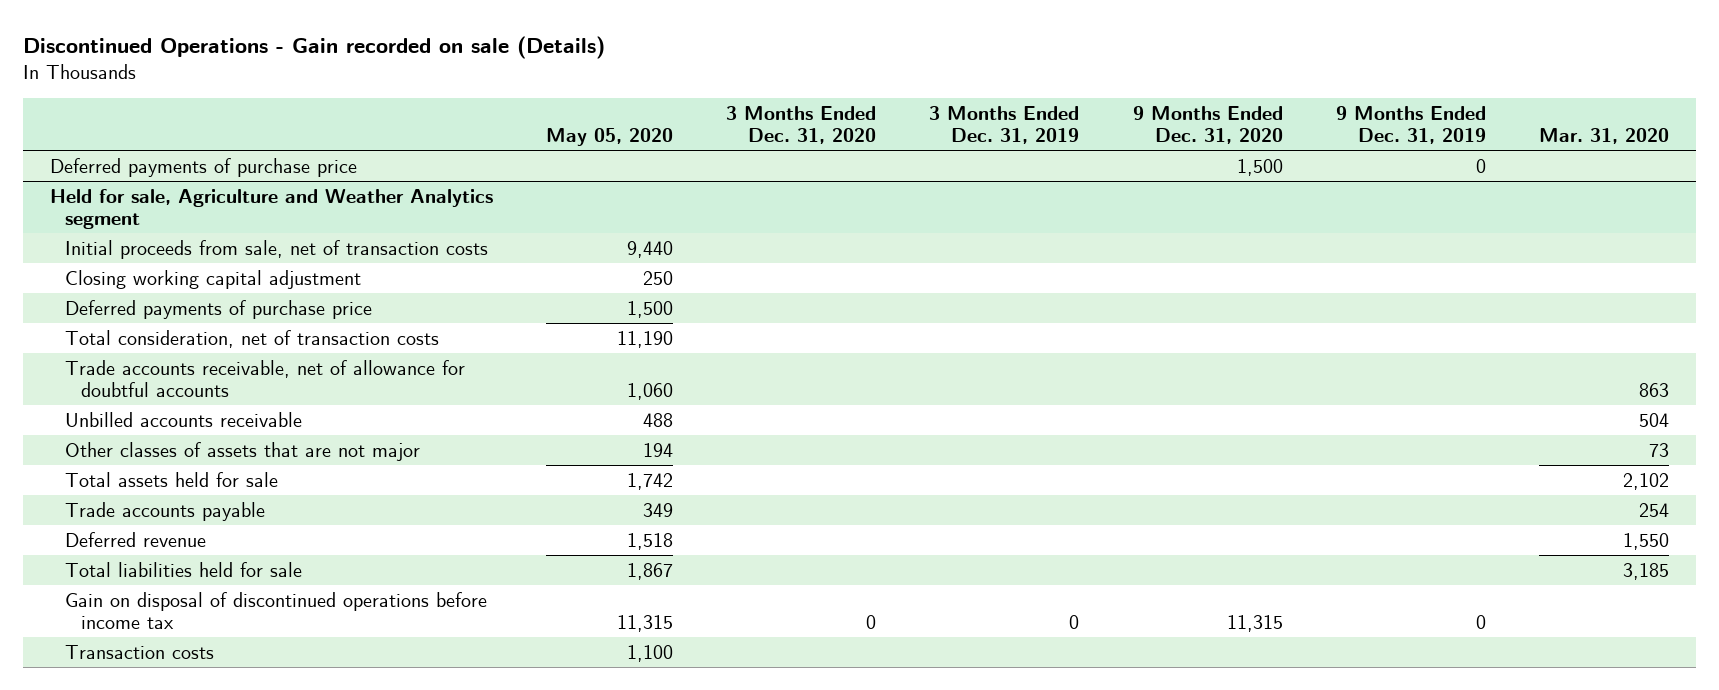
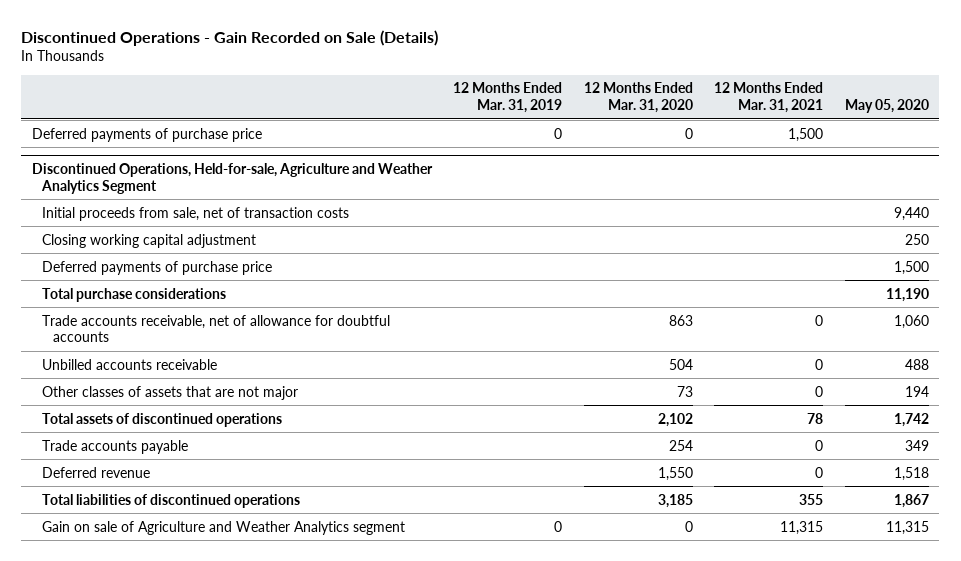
[22,35,605,59] Discontinued Operations - Gain recorded on sale (Details) -> [21,29,439,46] Discontinued Operations - Gain Recorded on Sale (Details)
[726,105,877,145] 3 Months Ended Dec. 31, 2020 -> none
[929,105,1080,145] 3 Months Ended Dec. 31, 2019 -> none
[1132,105,1283,145] 9 Months Ended Dec. 31, 2020 -> none
[1335,105,1486,145] 9 Months Ended Dec. 31, 2019 -> none
[1539,128,1670,145] Mar. 31, 2020 -> none
none -> [453,82,563,114] 12 Months Ended Mar. 31, 2019
none -> [583,82,693,114] 12 Months Ended Mar. 31, 2020
none -> [714,82,824,114] 12 Months Ended Mar. 31, 2021
[49,188,493,230] Held for sale, Agriculture and Weather Analytics segment -> [32,162,434,194] Discontinued Operations, Held-for-sale, Agriculture and Weather Analytics Segment
[65,329,440,348] Total consideration, net of transaction costs -> [42,287,227,302] Total purchase considerations
[65,471,279,487] Total assets held for sale -> [42,412,283,427] Total assets of discontinued operations
[65,644,215,659] Transaction costs -> none
[65,561,303,577] Total liabilities held for sale -> [42,493,301,508] Total liabilities of discontinued operations
[65,591,488,630] Gain on disposal of discontinued operations before income tax -> [42,520,406,535] Gain on sale of Agriculture and Weather Analytics segment

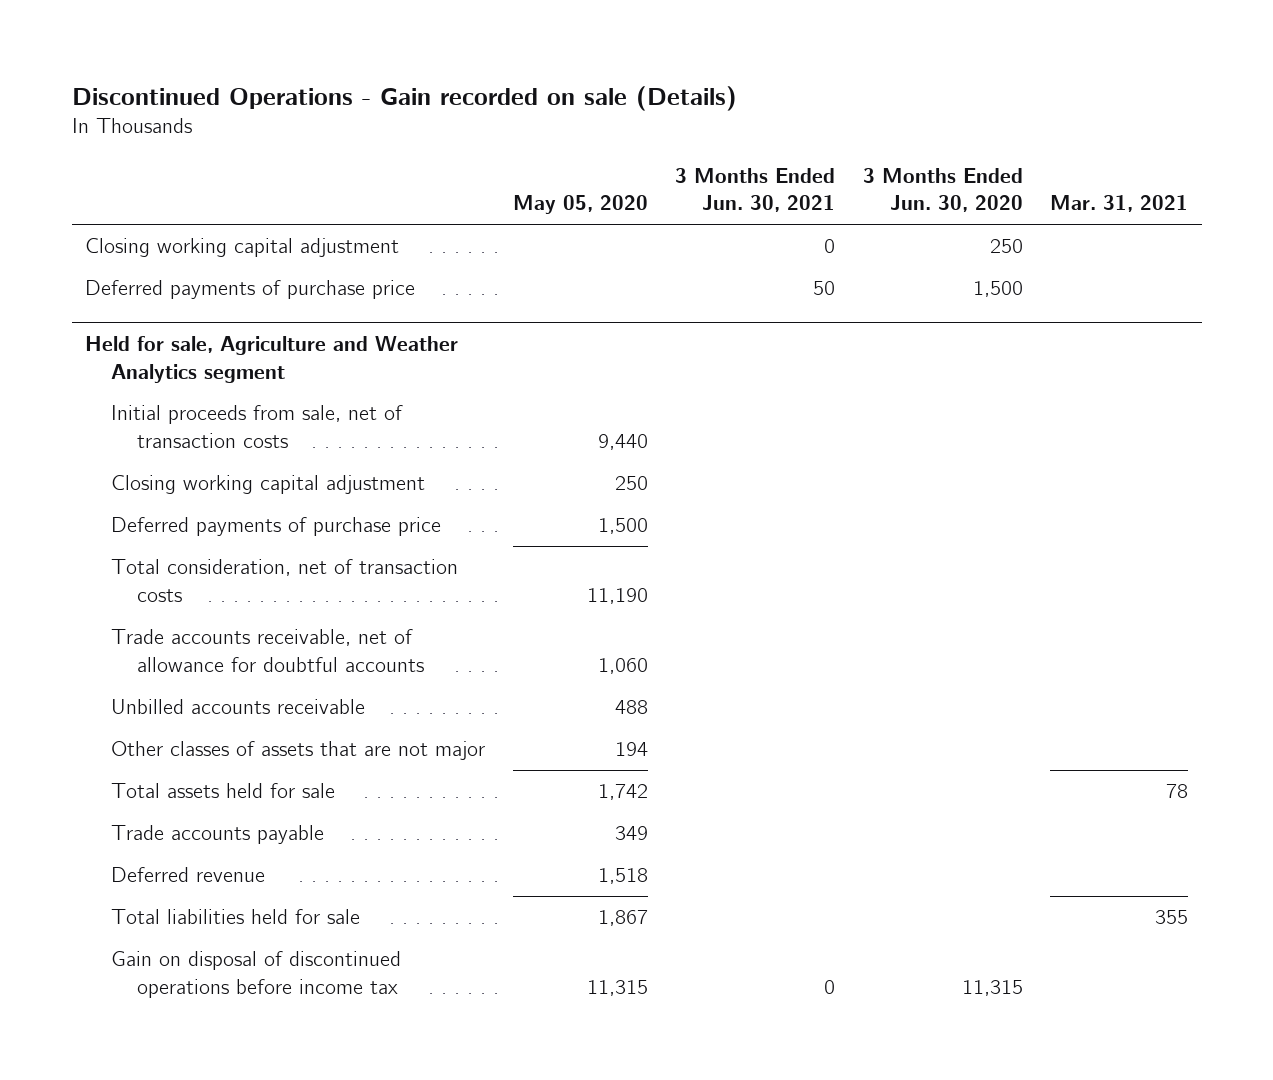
[21,29,439,46] Discontinued Operations - Gain Recorded on Sale (Details) -> [71,85,737,111] Discontinued Operations - Gain recorded on sale (Details)
[453,82,563,114] 12 Months Ended Mar. 31, 2019 -> none
[583,82,693,114] 12 Months Ended Mar. 31, 2020 -> none
[714,82,824,114] 12 Months Ended Mar. 31, 2021 -> none
none -> [675,167,836,213] 3 Months Ended Jun. 30, 2021
none -> [862,167,1023,213] 3 Months Ended Jun. 30, 2020
none -> [1049,195,1188,213] Mar. 31, 2021
none -> [85,238,400,258] Closing working capital adjustment
[32,162,434,194] Discontinued Operations, Held-for-sale, Agriculture and Weather Analytics Segment -> [85,336,459,383] Held for sale, Agriculture and Weather Analytics segment
[42,287,227,302] Total purchase considerations -> [111,559,459,602] Total consideration, net of transaction costs
[42,412,283,427] Total assets of discontinued operations -> [111,783,336,799] Total assets held for sale
[42,493,301,508] Total liabilities of discontinued operations -> [111,909,361,925] Total liabilities held for sale
[42,520,406,535] Gain on sale of Agriculture and Weather Analytics segment -> [111,951,402,998] Gain on disposal of discontinued operations before income tax

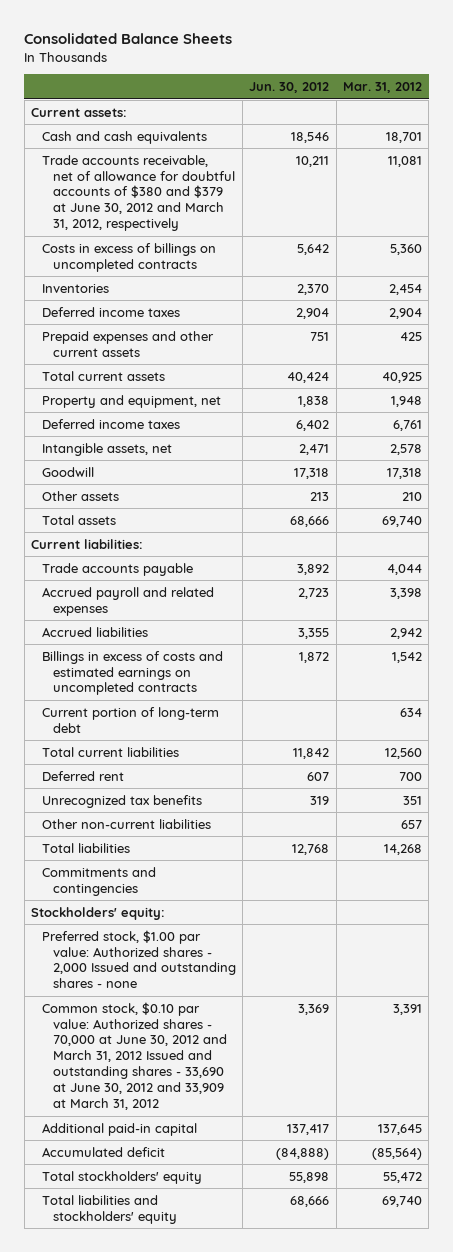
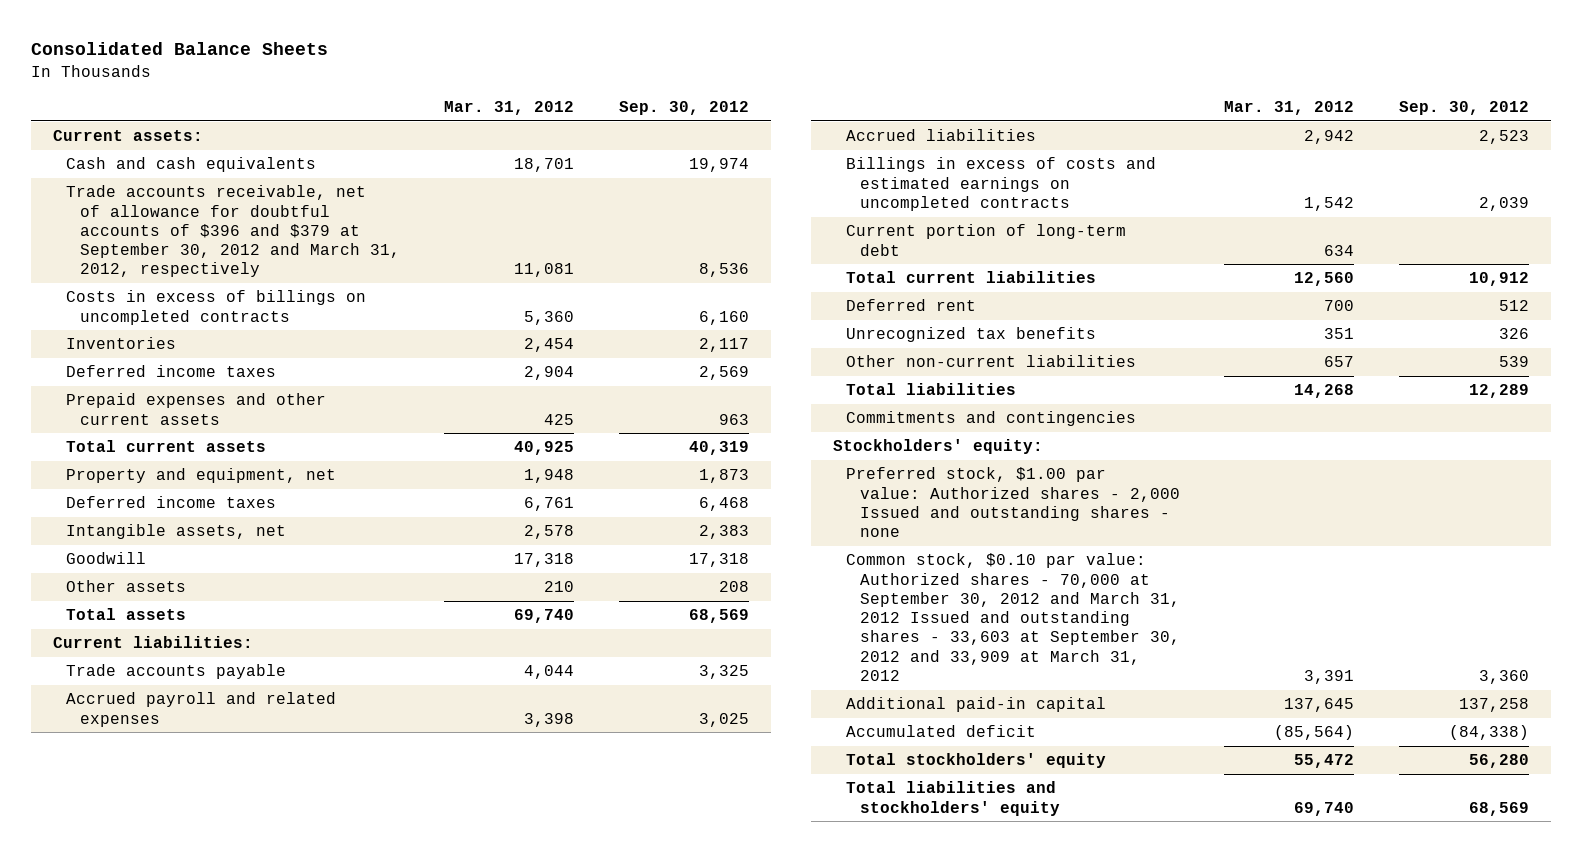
[249,82,330,94] Jun. 30, 2012 -> none
none -> [619,100,750,115] Sep. 30, 2012
[42,154,236,232] Trade accounts receivable, net of allowance for doubtful accounts of $380 and $379 at June 30, 2012 and March 31, 2012, respectively -> [66,185,400,278] Trade accounts receivable, net of allowance for doubtful accounts of $396 and $379 at September 30, 2012 and March 31, 2012, respectively
[42,1001,228,1111] Common stock, $0.10 par value: Authorized shares - 70,000 at June 30, 2012 and March 31, 2012 Issued and outstanding shares - 33,690 at June 30, 2012 and 33,909 at March 31, 2012 -> [846,553,1180,682] Common stock, $0.10 par value: Authorized shares - 70,000 at September 30, 2012 and March 31, 2012 Issued and outstanding shares - 33,603 at September 30, 2012 and 33,909 at March 31, 2012

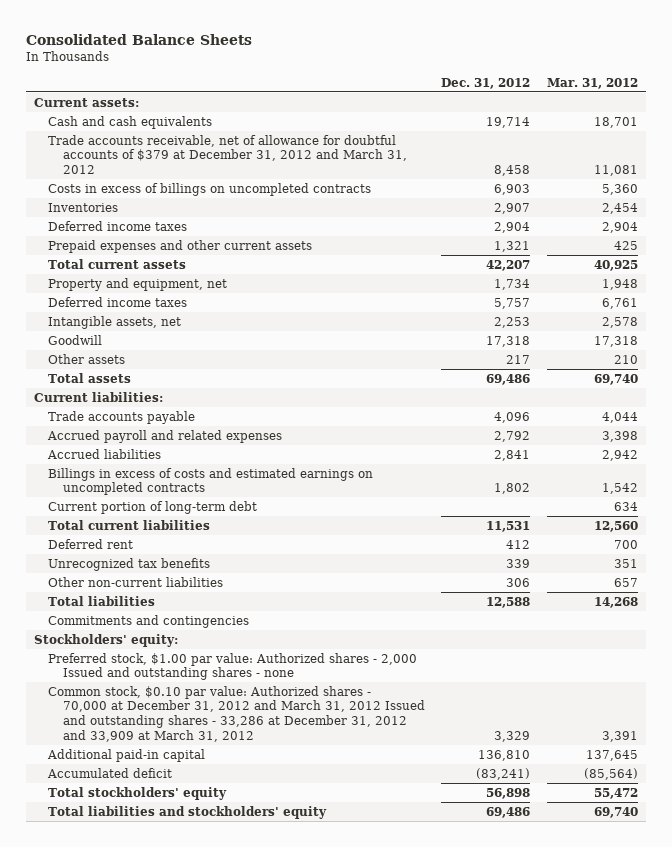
[619,100,750,115] Sep. 30, 2012 -> none
none -> [441,77,531,89] Dec. 31, 2012
[66,185,400,278] Trade accounts receivable, net of allowance for doubtful accounts of $396 and $379 at September 30, 2012 and March 31, 2012, respectively -> [48,134,408,175] Trade accounts receivable, net of allowance for doubtful accounts of $379 at December 31, 2012 and March 31, 2012
[846,553,1180,682] Common stock, $0.10 par value: Authorized shares - 70,000 at September 30, 2012 and March 31, 2012 Issued and outstanding shares - 33,603 at September 30, 2012 and 33,909 at March 31, 2012 -> [48,685,426,742] Common stock, $0.10 par value: Authorized shares - 70,000 at December 31, 2012 and March 31, 2012 Issued and outstanding shares - 33,286 at December 31, 2012 and 33,909 at March 31, 2012

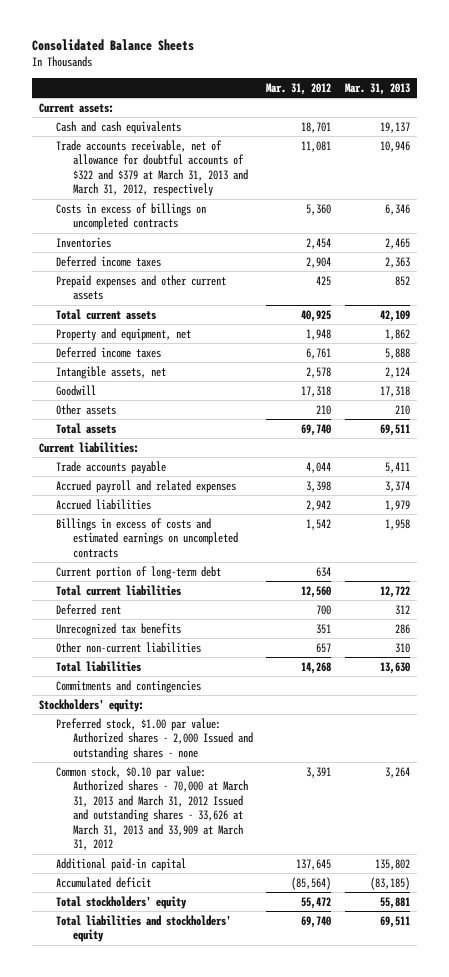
[441,77,531,89] Dec. 31, 2012 -> none
none -> [345,82,411,95] Mar. 31, 2013
[48,134,408,175] Trade accounts receivable, net of allowance for doubtful accounts of $379 at December 31, 2012 and March 31, 2012 -> [55,139,248,197] Trade accounts receivable, net of allowance for doubtful accounts of $322 and $379 at March 31, 2013 and March 31, 2012, respectively
[48,685,426,742] Common stock, $0.10 par value: Authorized shares - 70,000 at December 31, 2012 and March 31, 2012 Issued and outstanding shares - 33,286 at December 31, 2012 and 33,909 at March 31, 2012 -> [55,765,248,851] Common stock, $0.10 par value: Authorized shares - 70,000 at March 31, 2013 and March 31, 2012 Issued and outstanding shares - 33,626 at March 31, 2013 and 33,909 at March 31, 2012

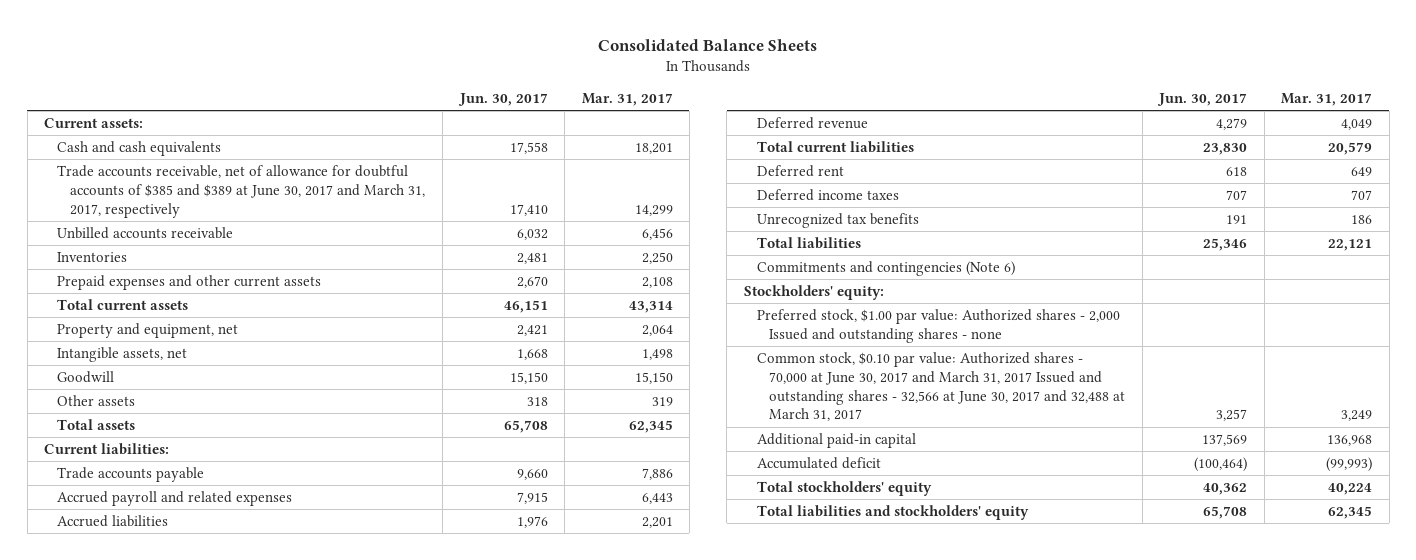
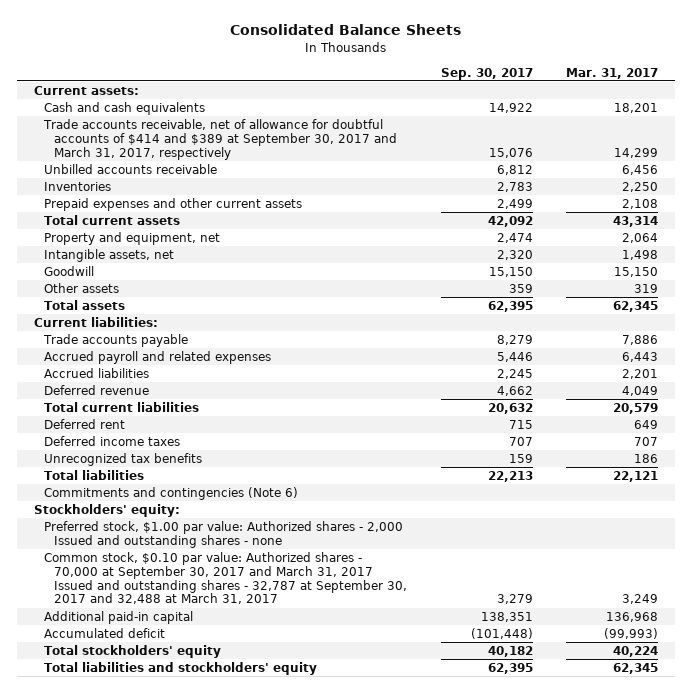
[457,92,548,106] Jun. 30, 2017 -> none
none -> [440,67,533,80] Sep. 30, 2017
[57,165,425,218] Trade accounts receivable, net of allowance for doubtful accounts of $385 and $389 at June 30, 2017 and March 31, 2017, respectively -> [42,119,398,160] Trade accounts receivable, net of allowance for doubtful accounts of $414 and $389 at September 30, 2017 and March 31, 2017, respectively
[756,352,1126,422] Common stock, $0.10 par value: Authorized shares - 70,000 at June 30, 2017 and March 31, 2017 Issued and outstanding shares - 32,566 at June 30, 2017 and 32,488 at March 31, 2017 -> [43,552,408,605] Common stock, $0.10 par value: Authorized shares - 70,000 at September 30, 2017 and March 31, 2017 Issued and outstanding shares - 32,787 at September 30, 2017 and 32,488 at March 31, 2017

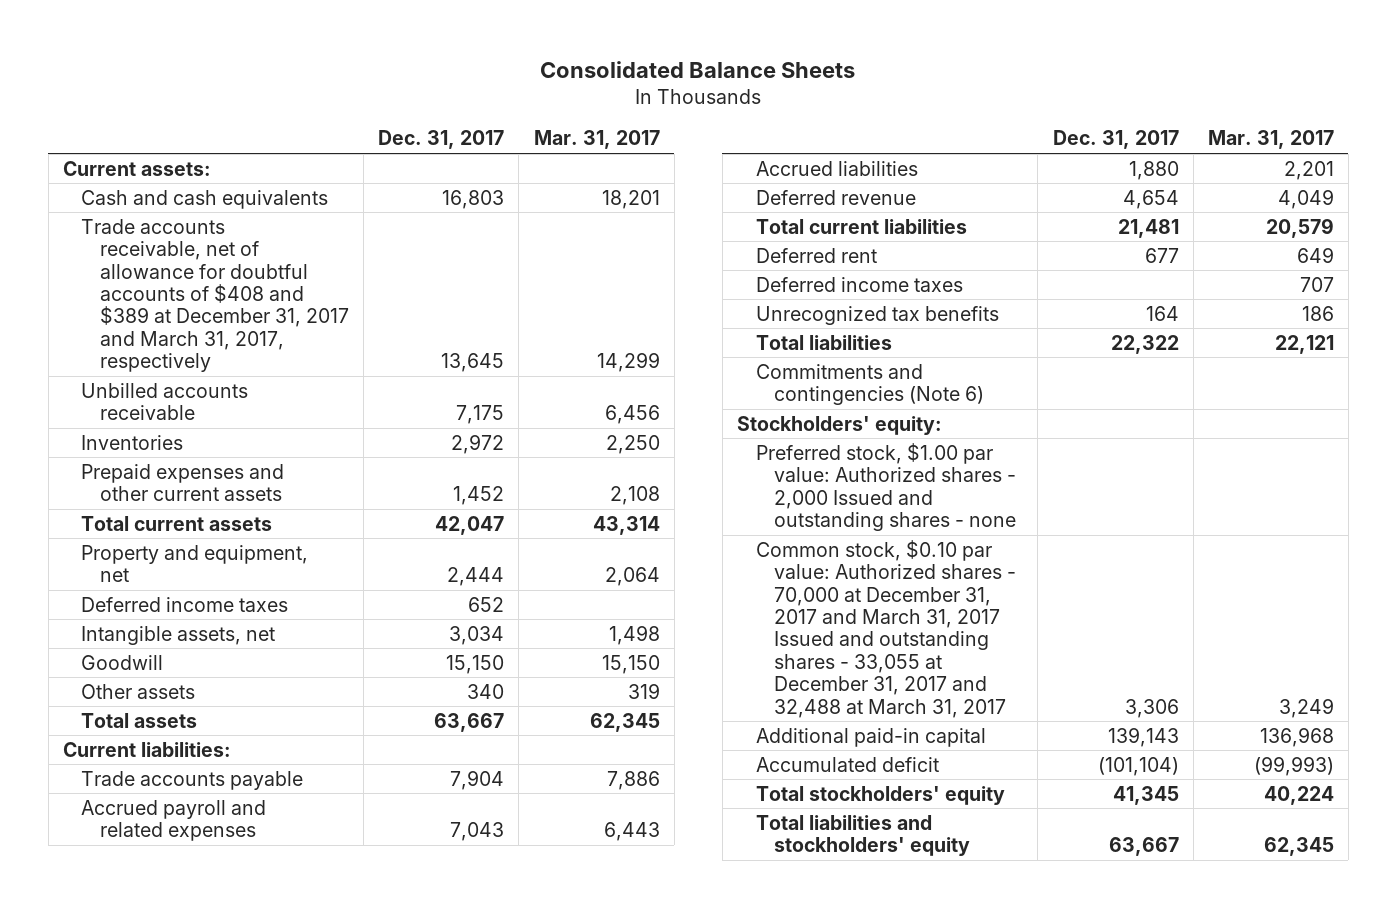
[440,67,533,80] Sep. 30, 2017 -> none
none -> [378,130,505,150] Dec. 31, 2017
[42,119,398,160] Trade accounts receivable, net of allowance for doubtful accounts of $414 and $389 at September 30, 2017 and March 31, 2017, respectively -> [81,218,350,373] Trade accounts receivable, net of allowance for doubtful accounts of $408 and $389 at December 31, 2017 and March 31, 2017, respectively
none -> [81,596,289,612] Deferred income taxes
[43,552,408,605] Common stock, $0.10 par value: Authorized shares - 70,000 at September 30, 2017 and March 31, 2017 Issued and outstanding shares - 32,787 at September 30, 2017 and 32,488 at March 31, 2017 -> [755,539,1017,718] Common stock, $0.10 par value: Authorized shares - 70,000 at December 31, 2017 and March 31, 2017 Issued and outstanding shares - 33,055 at December 31, 2017 and 32,488 at March 31, 2017

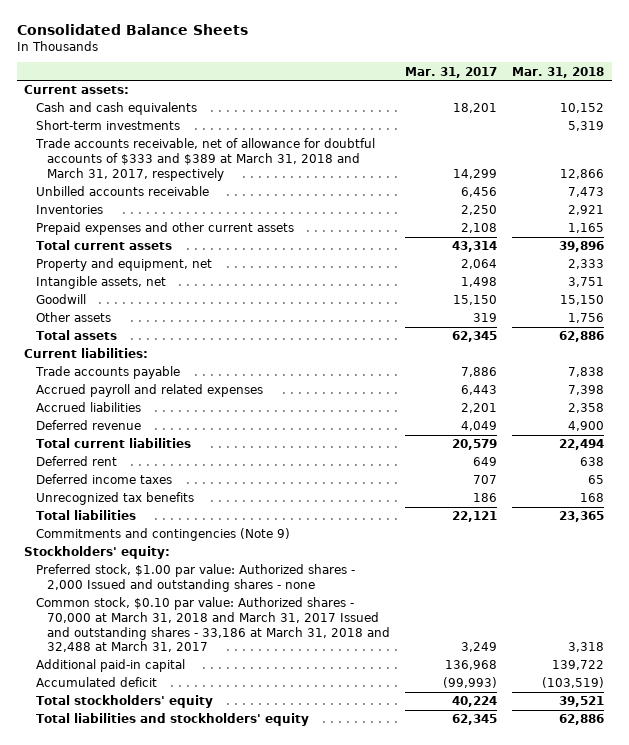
[378,130,505,150] Dec. 31, 2017 -> none
none -> [512,66,605,78] Mar. 31, 2018
none -> [35,120,180,131] Short-term investments
[81,218,350,373] Trade accounts receivable, net of allowance for doubtful accounts of $408 and $389 at December 31, 2017 and March 31, 2017, respectively -> [34,138,375,181] Trade accounts receivable, net of allowance for doubtful accounts of $333 and $389 at March 31, 2018 and March 31, 2017, respectively
[81,596,289,612] Deferred income taxes -> none
[755,363,985,406] Commitments and contingencies (Note 6) -> [35,528,290,542] Commitments and contingencies (Note 9)
[755,539,1017,718] Common stock, $0.10 par value: Authorized shares - 70,000 at December 31, 2017 and March 31, 2017 Issued and outstanding shares - 33,055 at December 31, 2017 and 32,488 at March 31, 2017 -> [35,597,391,653] Common stock, $0.10 par value: Authorized shares - 70,000 at March 31, 2018 and March 31, 2017 Issued and outstanding shares - 33,186 at March 31, 2018 and 32,488 at March 31, 2017

